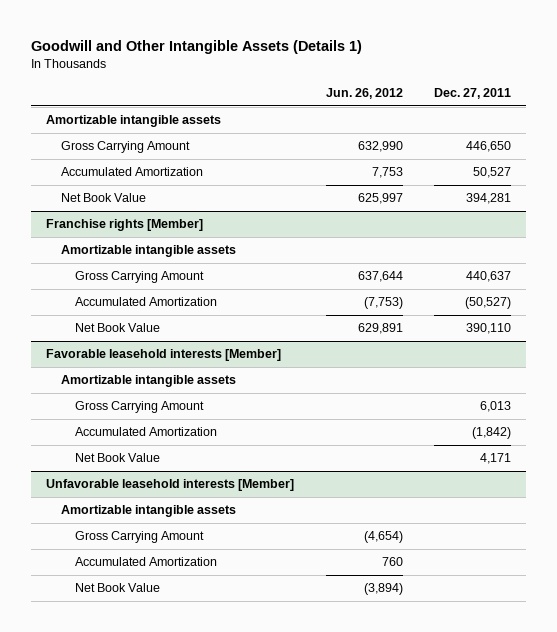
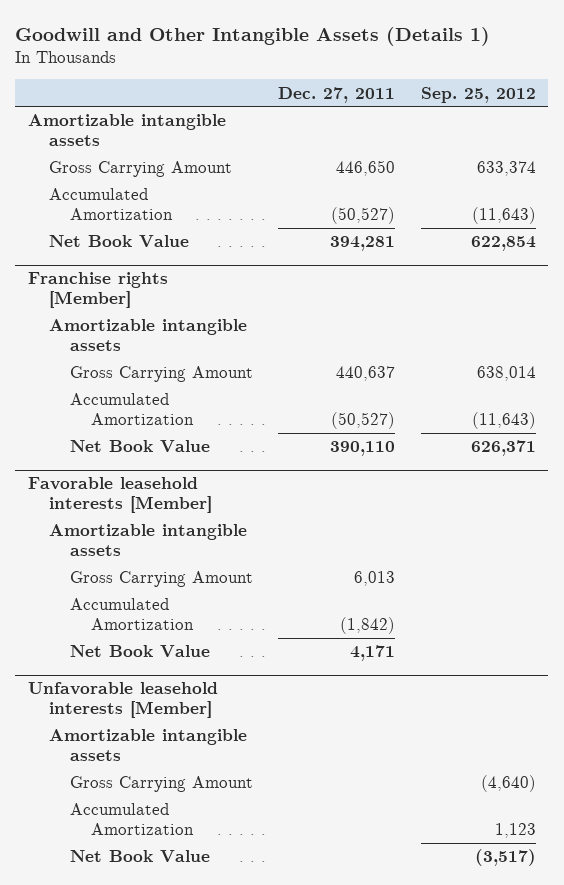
[325,88,403,100] Jun. 26, 2012 -> none
none -> [420,86,536,103] Sep. 25, 2012
[472,167,511,179] 50,527 -> [331,207,396,225] (50,527)

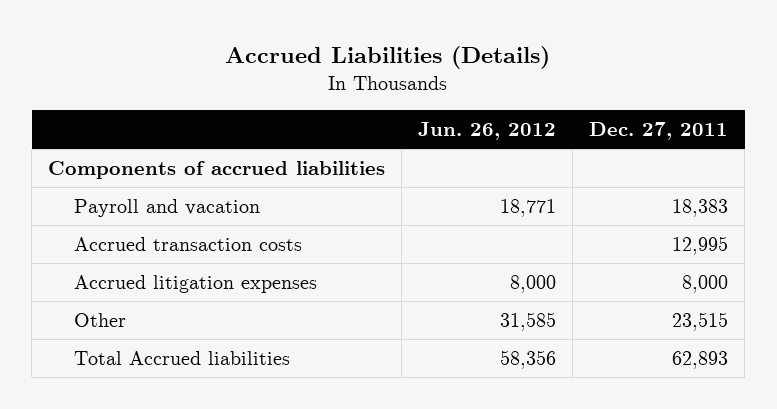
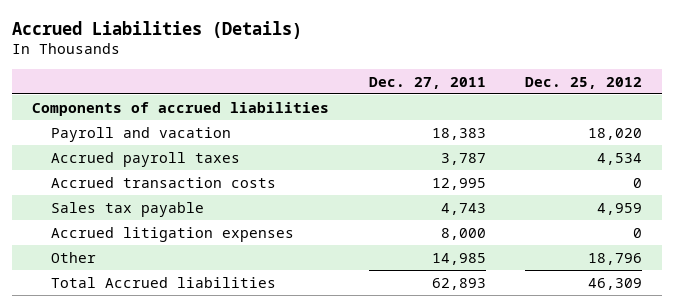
[418,121,557,140] Jun. 26, 2012 -> none
none -> [525,76,643,89] Dec. 25, 2012
none -> [51,151,241,167] Accrued payroll taxes
none -> [51,201,205,217] Sales tax payable
[672,312,729,332] 23,515 -> [431,252,486,265] 14,985

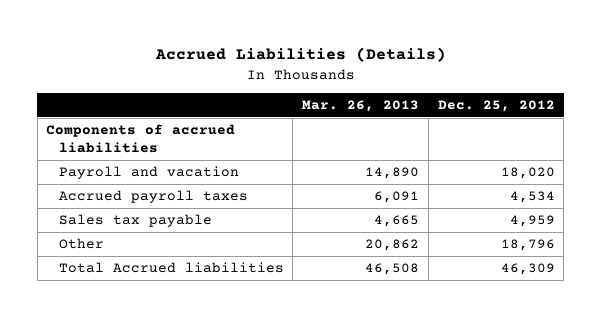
[368,76,486,89] Dec. 27, 2011 -> none
none -> [302,99,420,112] Mar. 26, 2013
[51,176,277,188] Accrued transaction costs -> none
[51,226,295,242] Accrued litigation expenses -> none

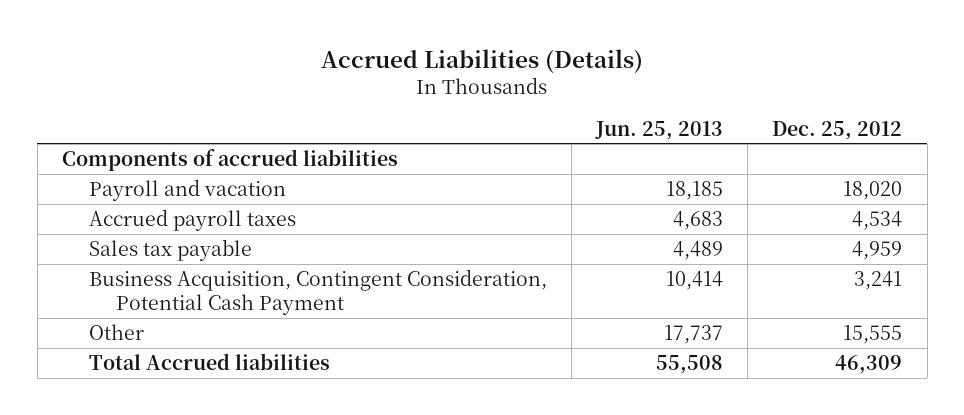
[302,99,420,112] Mar. 26, 2013 -> none
none -> [595,120,724,140] Jun. 25, 2013
none -> [88,268,547,316] Business Acquisition, Contingent Consideration, Potential Cash Payment
[500,238,555,251] 18,796 -> [843,324,903,344] 15,555

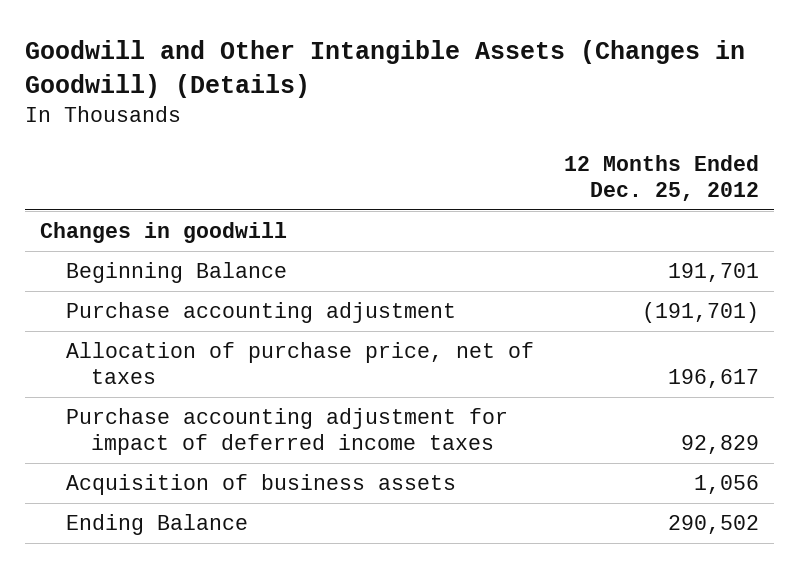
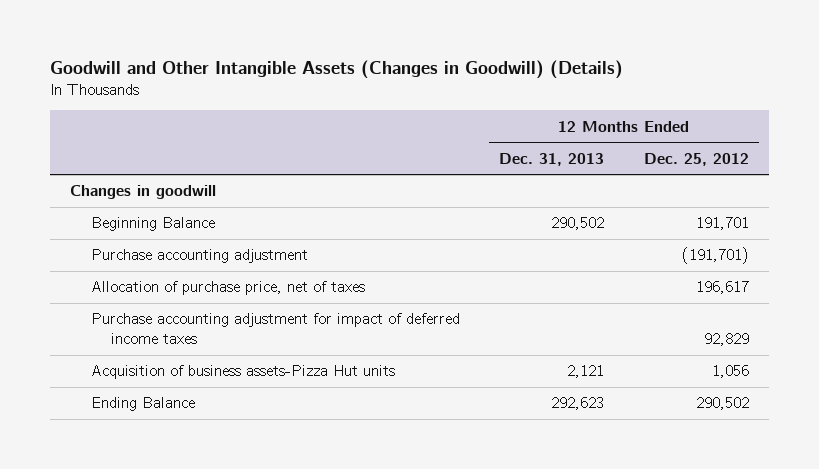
none -> [499,152,605,166] Dec. 31, 2013
[65,473,456,495] Acquisition of business assets -> [90,365,395,380] Acquisition of business assets-Pizza Hut units

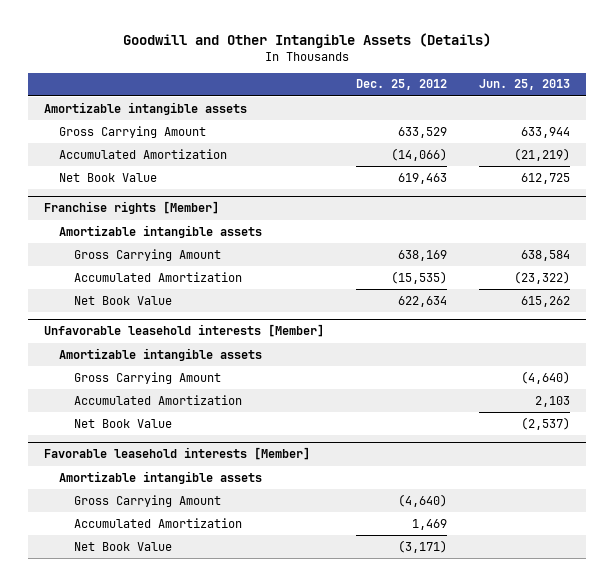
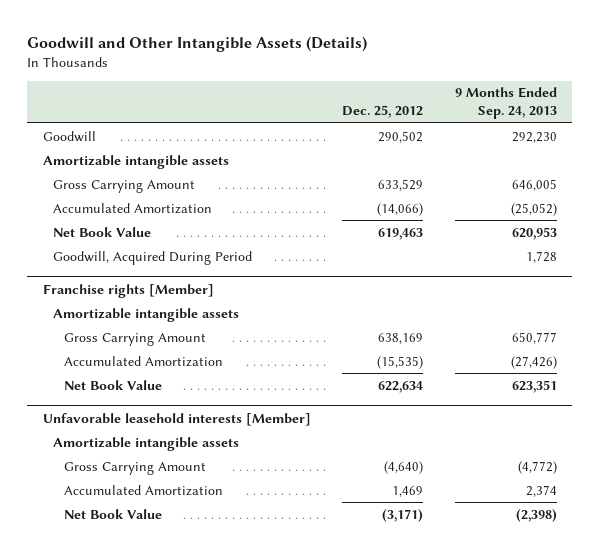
[478,79,570,91] Jun. 25, 2013 -> none
none -> [454,87,557,120] 9 Months Ended Sep. 24, 2013
none -> [42,130,96,142] Goodwill
none -> [53,250,253,265] Goodwill, Acquired During Period
[74,371,222,384] Gross Carrying Amount -> none
[74,394,243,405] Accumulated Amortization -> none
[74,418,173,428] Net Book Value -> none
[43,447,310,461] Favorable leasehold interests [Member] -> none
[58,470,262,484] Amortizable intangible assets -> none

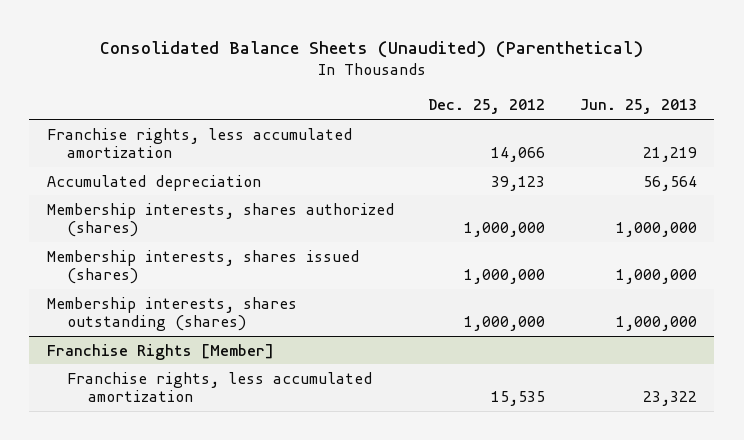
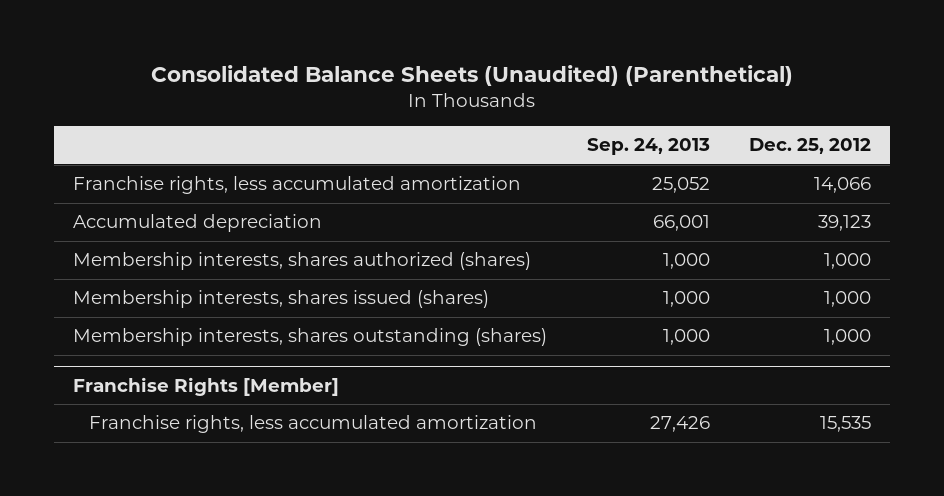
[580,99,698,115] Jun. 25, 2013 -> none
none -> [586,138,710,156] Sep. 24, 2013
[464,221,546,237] 1,000,000 -> [823,253,871,270] 1,000
[464,268,546,284] 1,000,000 -> [823,291,871,308] 1,000
[464,315,546,331] 1,000,000 -> [823,329,871,346] 1,000

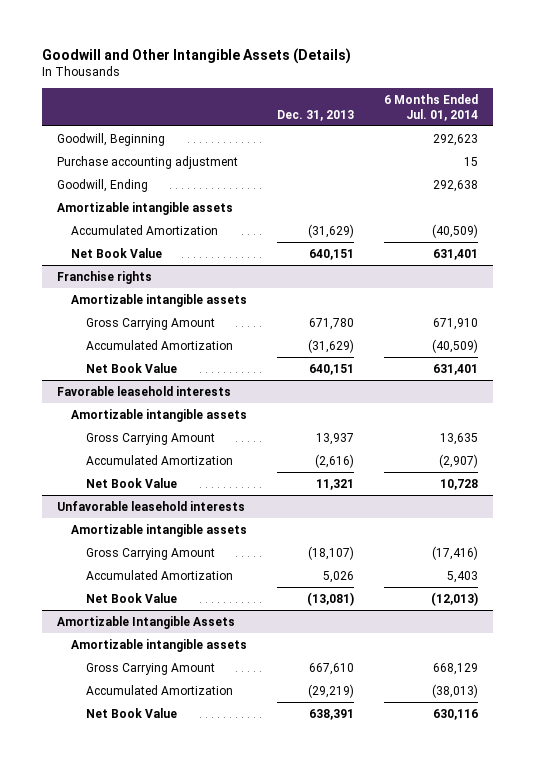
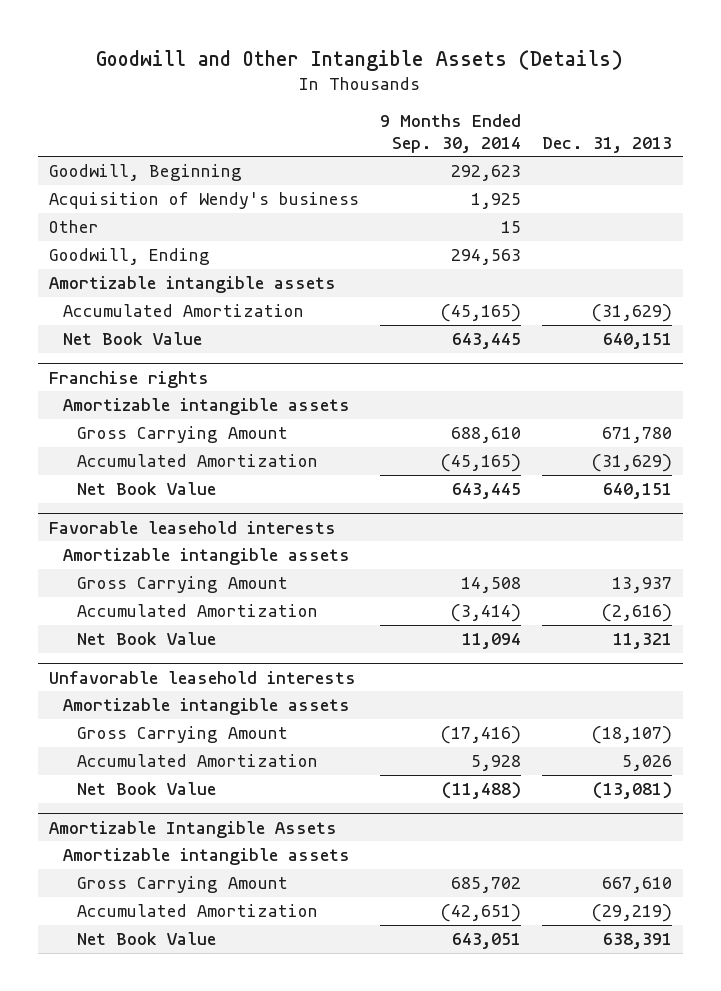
[384,94,479,121] 6 Months Ended Jul. 01, 2014 -> none
none -> [379,114,521,153] 9 Months Ended Sep. 30, 2014
[56,155,238,169] Purchase accounting adjustment -> [48,191,359,209] Acquisition of Wendy's business
none -> [48,219,99,233] Other

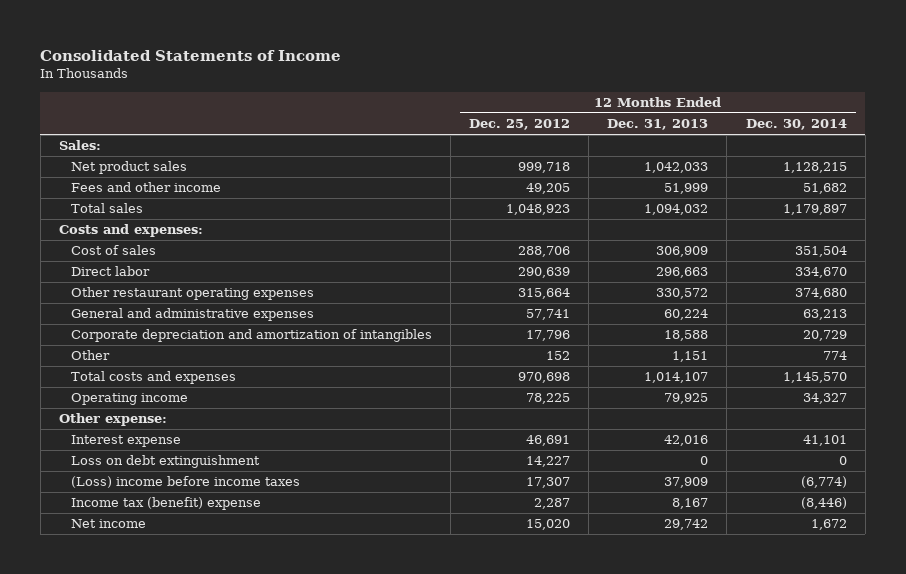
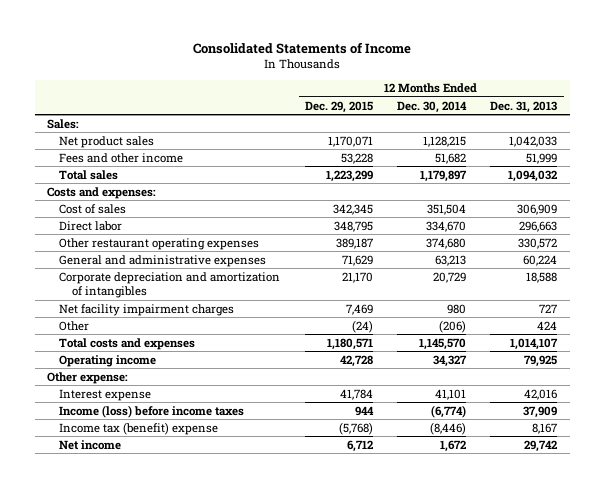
[468,119,570,131] Dec. 25, 2012 -> none
none -> [304,100,373,113] Dec. 29, 2015
none -> [59,303,235,316] Net facility impairment charges
[672,351,709,363] 1,151 -> [537,320,558,330] 424
[822,351,847,361] 774 -> [439,319,467,333] (206)
[70,455,260,469] Loss on debt extinguishment -> none
[70,476,300,489] (Loss) income before income taxes -> [59,404,245,418] Income (loss) before income taxes

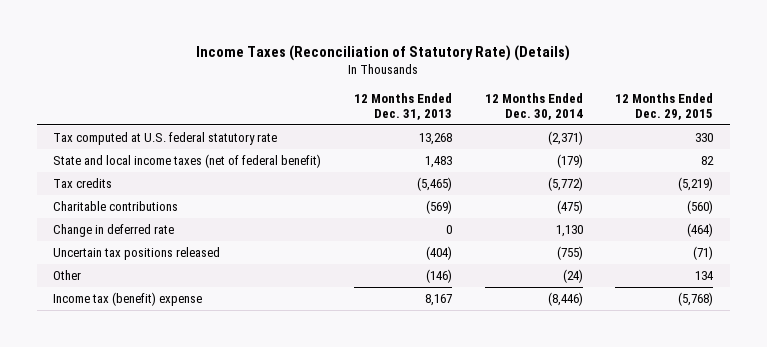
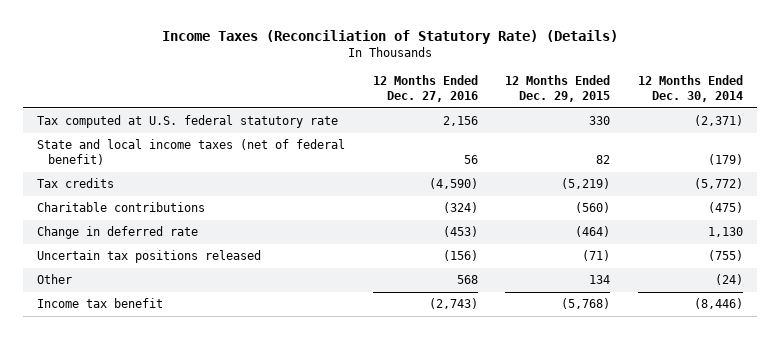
[353,92,452,120] 12 Months Ended Dec. 31, 2013 -> none
none -> [372,74,478,102] 12 Months Ended Dec. 27, 2016
[53,292,203,307] Income tax (benefit) expense -> [37,298,164,309] Income tax benefit

